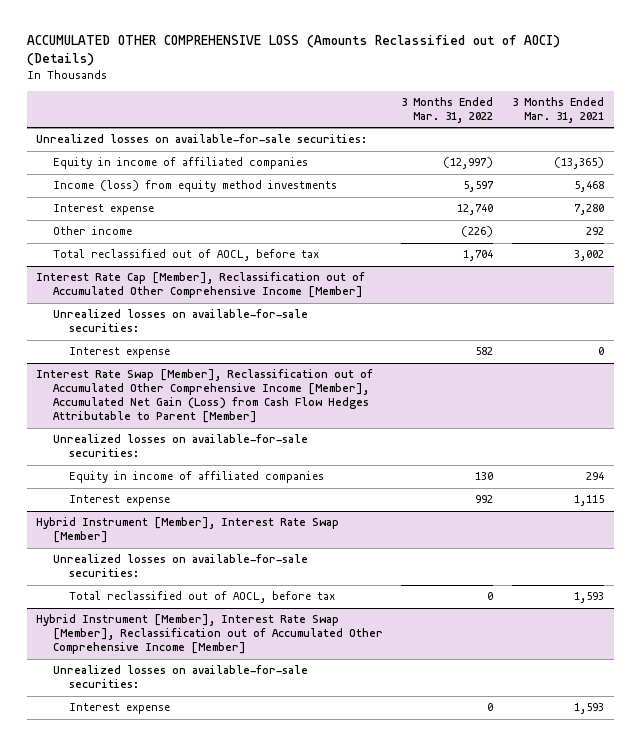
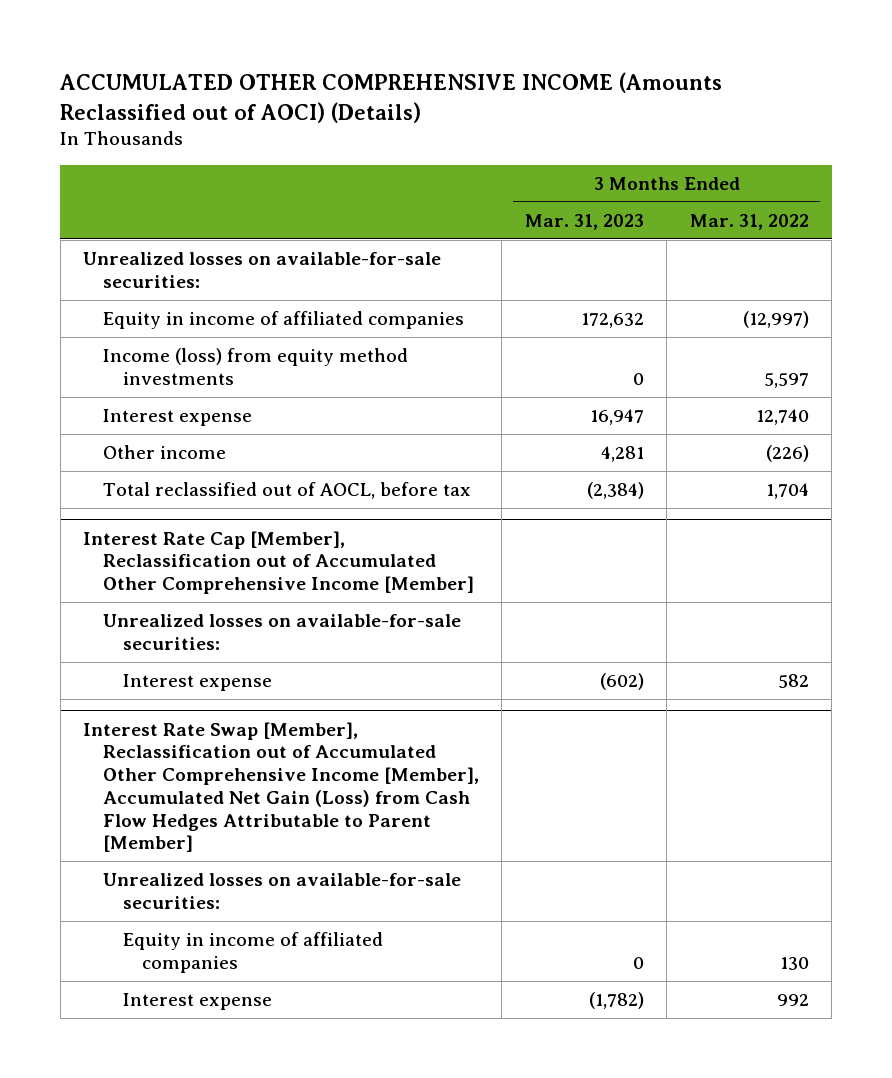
[26,35,560,67] ACCUMULATED OTHER COMPREHENSIVE LOSS (Amounts Reclassified out of AOCI) (Details) -> [60,71,723,123] ACCUMULATED OTHER COMPREHENSIVE INCOME (Amounts Reclassified out of AOCI) (Details)
[512,96,605,123] 3 Months Ended Mar. 31, 2021 -> none
none -> [524,213,644,230] Mar. 31, 2023
[36,517,340,544] Hybrid Instrument [Member], Interest Rate Swap [Member] -> none
[52,554,308,578] Unrealized losses on available-for-sale securities: -> none
[68,591,335,604] Total reclassified out of AOCL, before tax -> none
[36,614,383,655] Hybrid Instrument [Member], Interest Rate Swap [Member], Reclassification out of Accumulated Other Comprehensive Income [Member] -> none
[52,665,308,689] Unrealized losses on available-for-sale securities: -> none
[68,703,170,715] Interest expense -> none

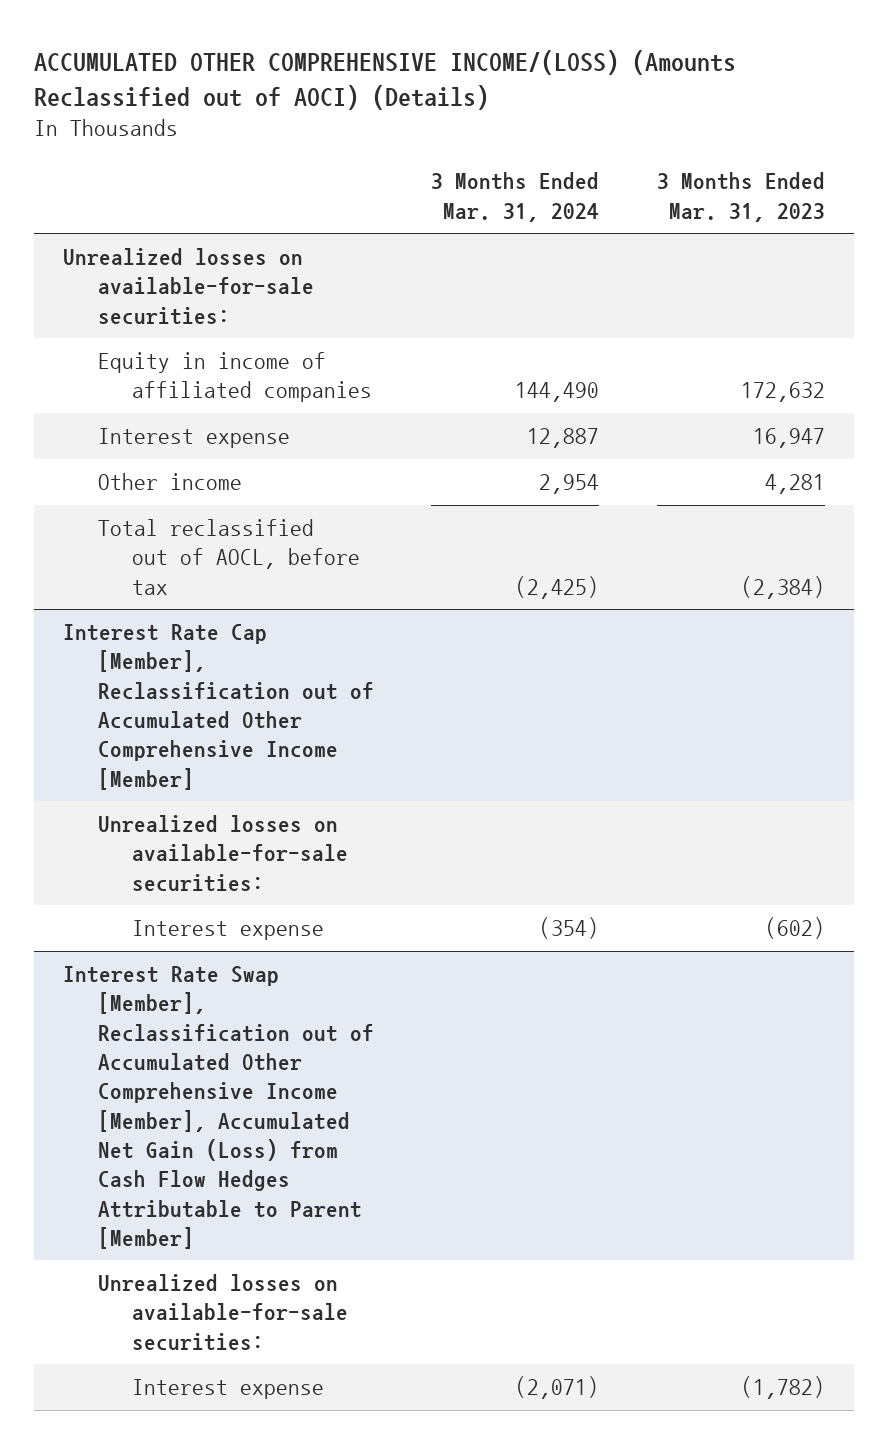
[60,71,723,123] ACCUMULATED OTHER COMPREHENSIVE INCOME (Amounts Reclassified out of AOCI) (Details) -> [34,49,737,110] ACCUMULATED OTHER COMPREHENSIVE INCOME/(LOSS) (Amounts Reclassified out of AOCI) (Details)
[689,213,809,230] Mar. 31, 2022 -> none
none -> [431,172,600,222] 3 Months Ended Mar. 31, 2024
[102,348,408,385] Income (loss) from equity method investments -> none
[122,932,383,973] Equity in income of affiliated companies -> none

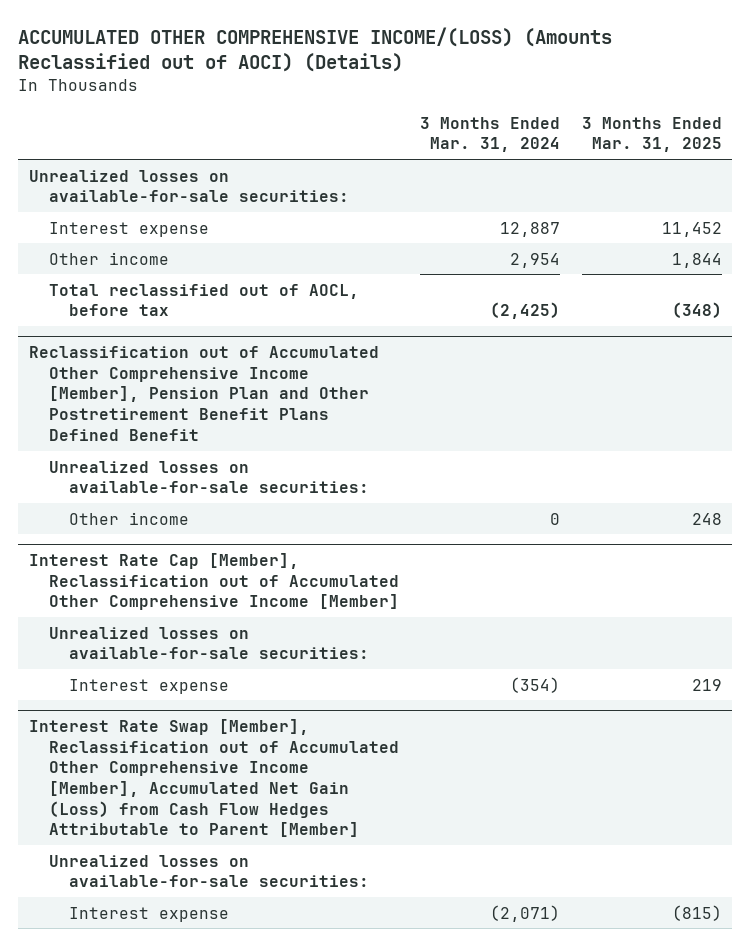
[657,172,826,222] 3 Months Ended Mar. 31, 2023 -> none
none -> [581,116,722,153] 3 Months Ended Mar. 31, 2025
[97,352,372,403] Equity in income of affiliated companies -> none
none -> [29,346,380,441] Reclassification out of Accumulated Other Comprehensive Income [Member], Pension Plan and Other Postretirement Benefit Plans Defined Benefit
none -> [48,460,369,494] Unrealized losses on available-for-sale securities:
none -> [68,511,189,525] Other income

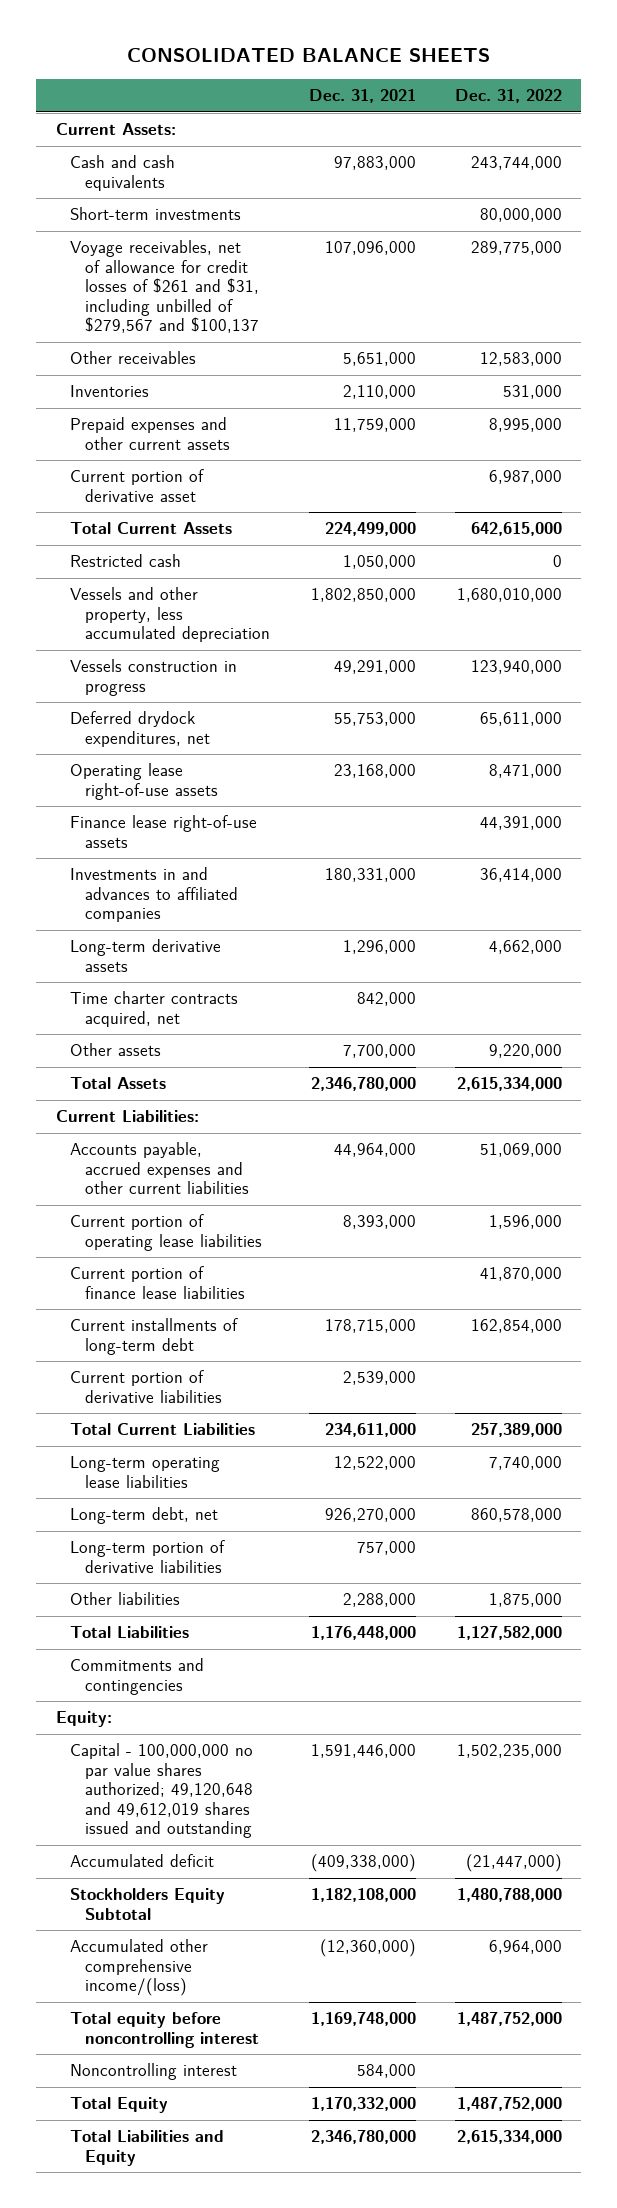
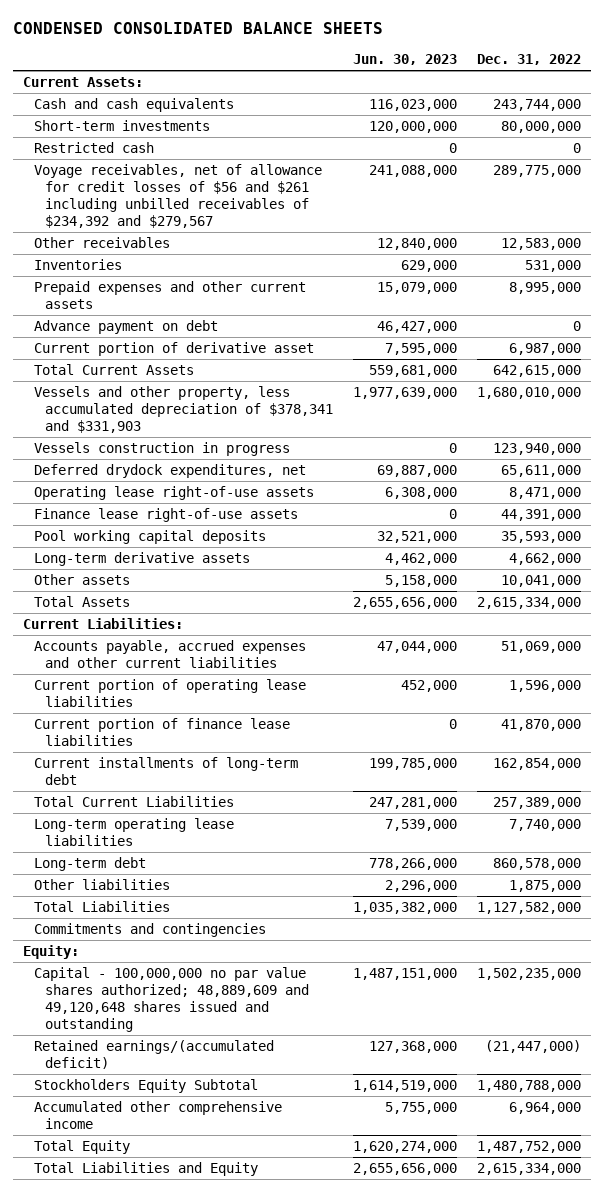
[126,48,490,63] CONSOLIDATED BALANCE SHEETS -> [12,22,383,35] CONDENSED CONSOLIDATED BALANCE SHEETS
[309,89,417,104] Dec. 31, 2021 -> none
none -> [353,54,458,66] Jun. 30, 2023
[70,554,182,568] Restricted cash -> [34,142,155,154] Restricted cash
[70,240,260,334] Voyage receivables, net of allowance for credit losses of $261 and $31, including unbilled of $279,567 and $100,137 -> [34,164,323,228] Voyage receivables, net of allowance for credit losses of $56 and $261 including unbilled receivables of $234,392 and $279,567
none -> [34,320,219,335] Advance payment on debt
[70,587,271,643] Vessels and other property, less accumulated depreciation -> [34,386,334,433] Vessels and other property, less accumulated depreciation of $378,341 and $331,903
[70,867,239,923] Investments in and advances to affiliated companies -> none
none -> [34,530,267,545] Pool working capital deposits
[70,991,239,1027] Time charter contracts acquired, net -> none
[488,1044,562,1059] 9,220,000 -> [500,575,581,588] 10,041,000
[70,1370,223,1403] Current portion of derivative liabilities -> none
[70,1540,226,1573] Long-term portion of derivative liabilities -> none
[70,1507,219,1525] Long-term debt, net -> [34,857,147,872] Long-term debt
[70,1743,254,1839] Capital - 100,000,000 no par value shares authorized; 49,120,648 and 49,612,019 shares issued and outstanding -> [34,967,310,1032] Capital - 100,000,000 no par value shares authorized; 48,889,609 and 49,120,648 shares issued and outstanding
[70,1854,215,1868] Accumulated deficit -> [34,1040,275,1070] Retained earnings/(accumulated deficit)
[70,2012,260,2048] Total equity before noncontrolling interest -> none
[70,2063,238,2081] Noncontrolling interest -> none
[70,1939,209,1997] Accumulated other comprehensive income/(loss) -> [34,1101,283,1130] Accumulated other comprehensive income

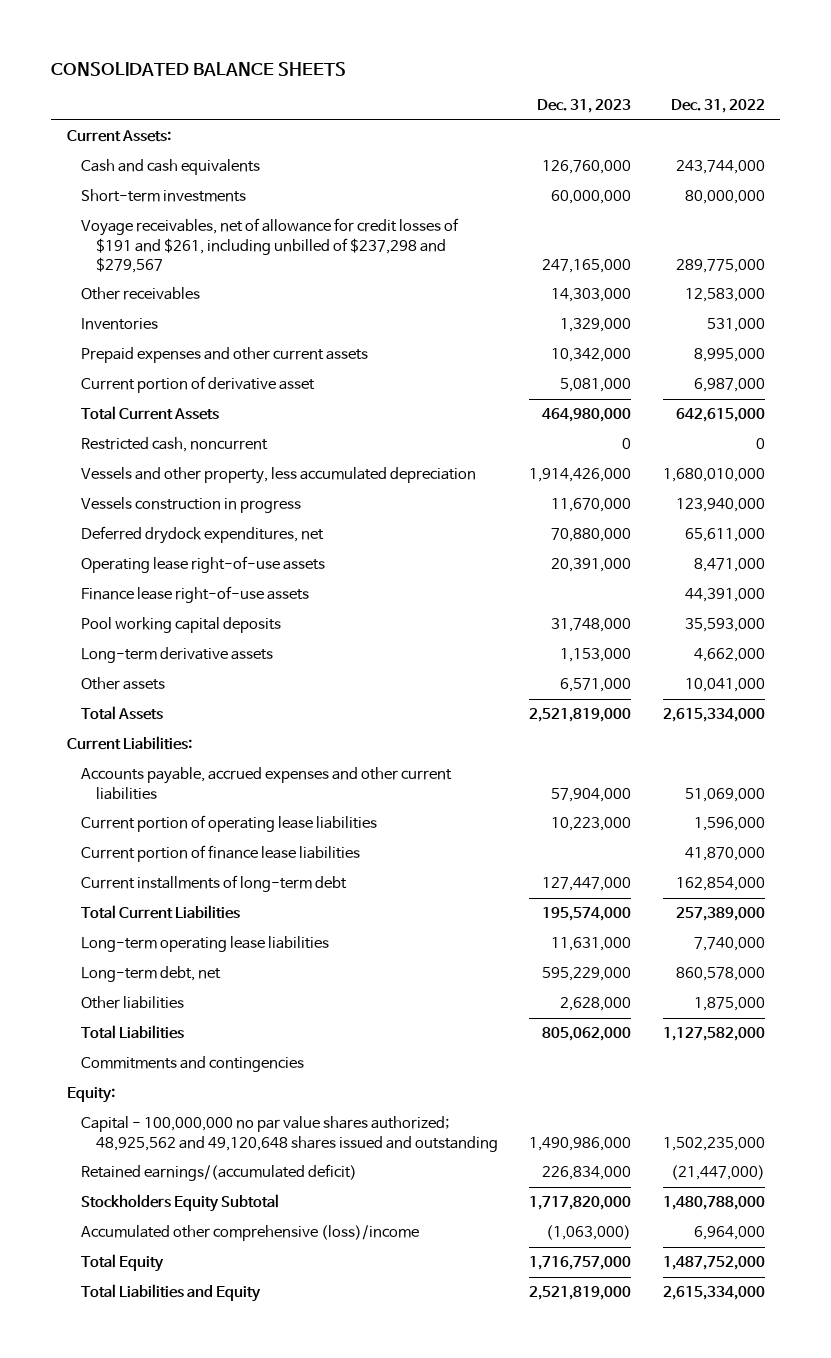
[12,22,383,35] CONDENSED CONSOLIDATED BALANCE SHEETS -> [50,61,346,76] CONSOLIDATED BALANCE SHEETS
[353,54,458,66] Jun. 30, 2023 -> none
none -> [537,99,632,114] Dec. 31, 2023
[34,142,155,154] Restricted cash -> none
[34,164,323,228] Voyage receivables, net of allowance for credit losses of $56 and $261 including unbilled receivables of $234,392 and $279,567 -> [81,218,460,273] Voyage receivables, net of allowance for credit losses of $191 and $261, including unbilled of $237,298 and $279,567
[34,320,219,335] Advance payment on debt -> none
none -> [81,437,269,453] Restricted cash, noncurrent
[34,386,334,433] Vessels and other property, less accumulated depreciation of $378,341 and $331,903 -> [81,467,477,485] Vessels and other property, less accumulated depreciation
[34,857,147,872] Long-term debt -> [81,966,222,983] Long-term debt, net
[34,967,310,1032] Capital - 100,000,000 no par value shares authorized; 48,889,609 and 49,120,648 shares issued and outstanding -> [81,1116,498,1152] Capital - 100,000,000 no par value shares authorized; 48,925,562 and 49,120,648 shares issued and outstanding
[34,1101,283,1130] Accumulated other comprehensive income -> [81,1225,420,1242] Accumulated other comprehensive (loss)/income

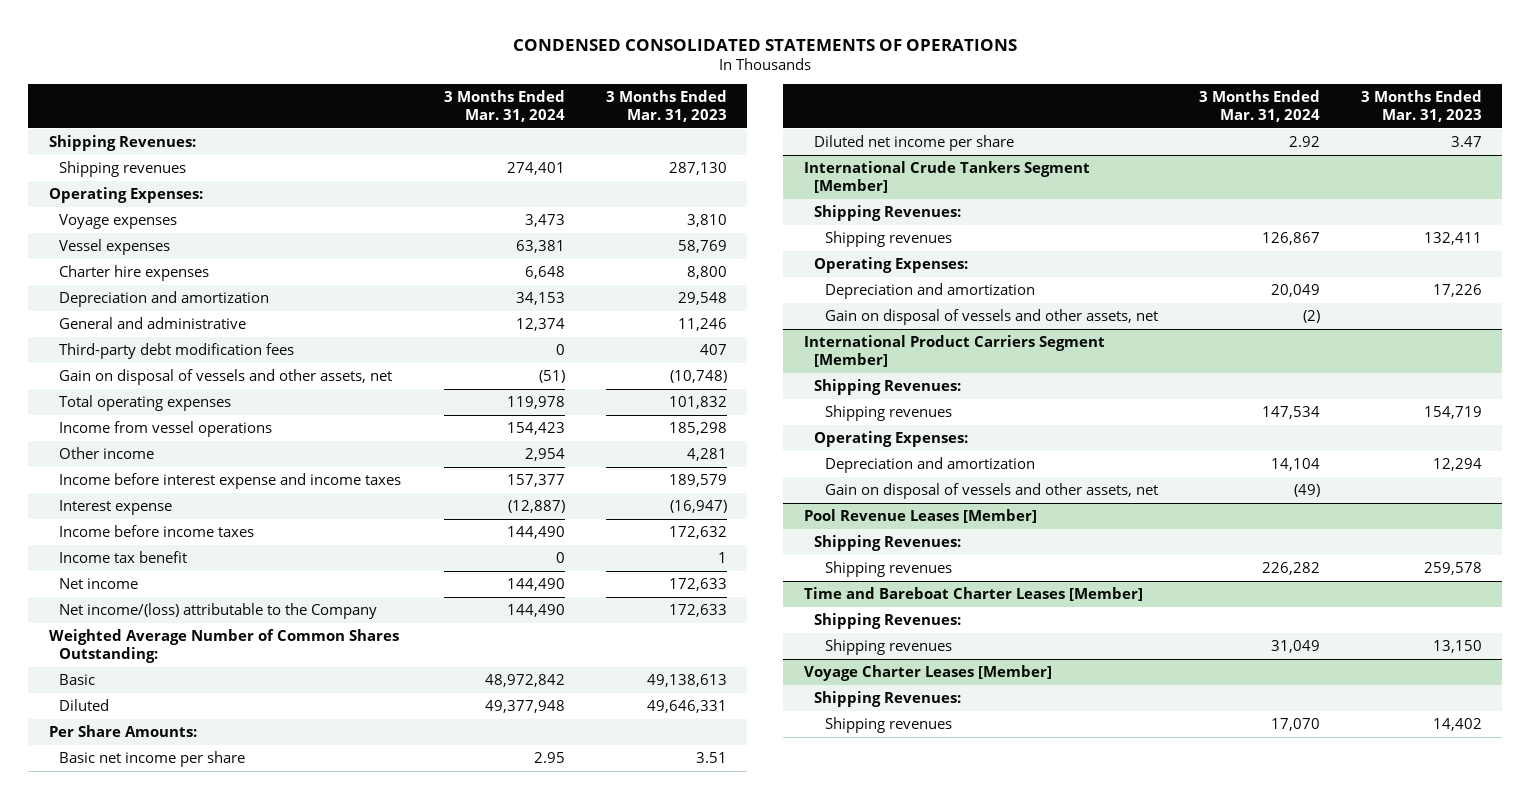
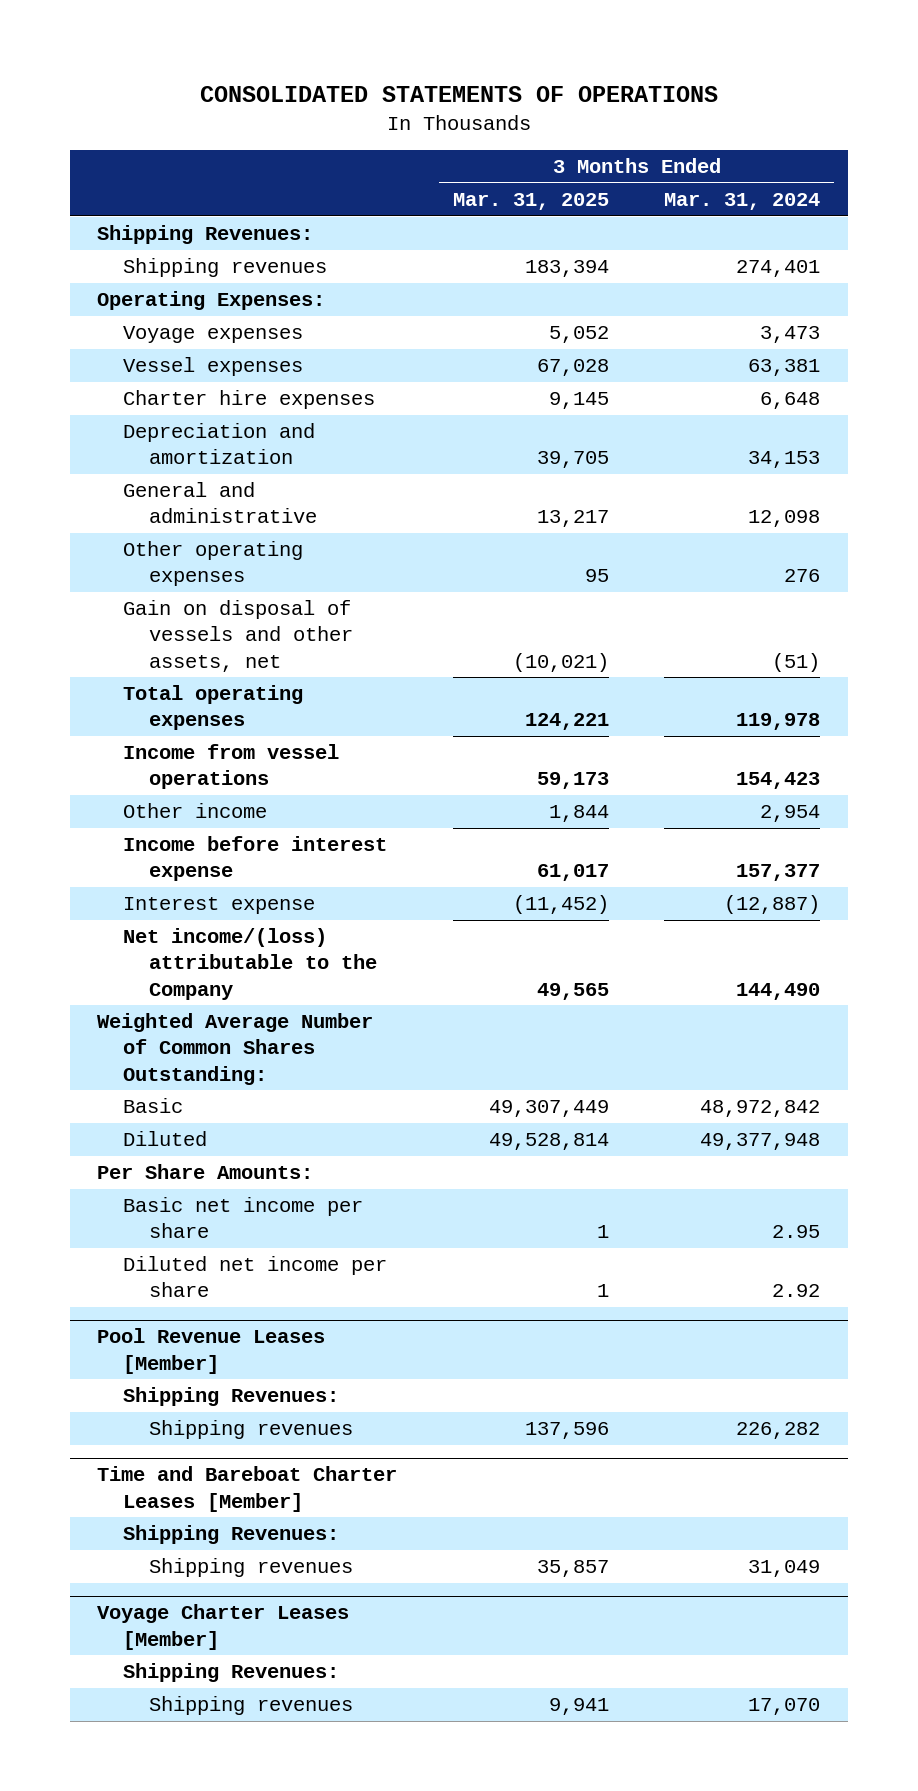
[513,38,1018,51] CONDENSED CONSOLIDATED STATEMENTS OF OPERATIONS -> [199,85,718,102] CONSOLIDATED STATEMENTS OF OPERATIONS
[605,89,727,122] 3 Months Ended Mar. 31, 2023 -> none
none -> [452,193,609,211] Mar. 31, 2025
[59,342,295,359] Third-party debt modification fees -> none
[515,317,565,331] 12,374 -> [748,510,821,528] 12,098
none -> [123,541,304,587] Other operating expenses
[59,472,402,489] Income before interest expense and income taxes -> [123,836,388,882] Income before interest expense
[59,524,255,537] Income before income taxes -> none
[59,550,188,563] Income tax benefit -> none
[59,577,139,589] Net income -> none
[803,160,1090,193] International Crude Tankers Segment [Member] -> none
[814,204,962,221] Shipping Revenues: -> none
[824,230,952,247] Shipping revenues -> none
[814,256,969,273] Operating Expenses: -> none
[824,282,1035,299] Depreciation and amortization -> none
[824,308,1158,325] Gain on disposal of vessels and other assets, net -> none
[803,334,1105,367] International Product Carriers Segment [Member] -> none
[814,378,962,395] Shipping Revenues: -> none
[824,404,952,421] Shipping revenues -> none
[814,430,969,447] Operating Expenses: -> none
[824,456,1035,473] Depreciation and amortization -> none
[824,482,1158,499] Gain on disposal of vessels and other assets, net -> none

